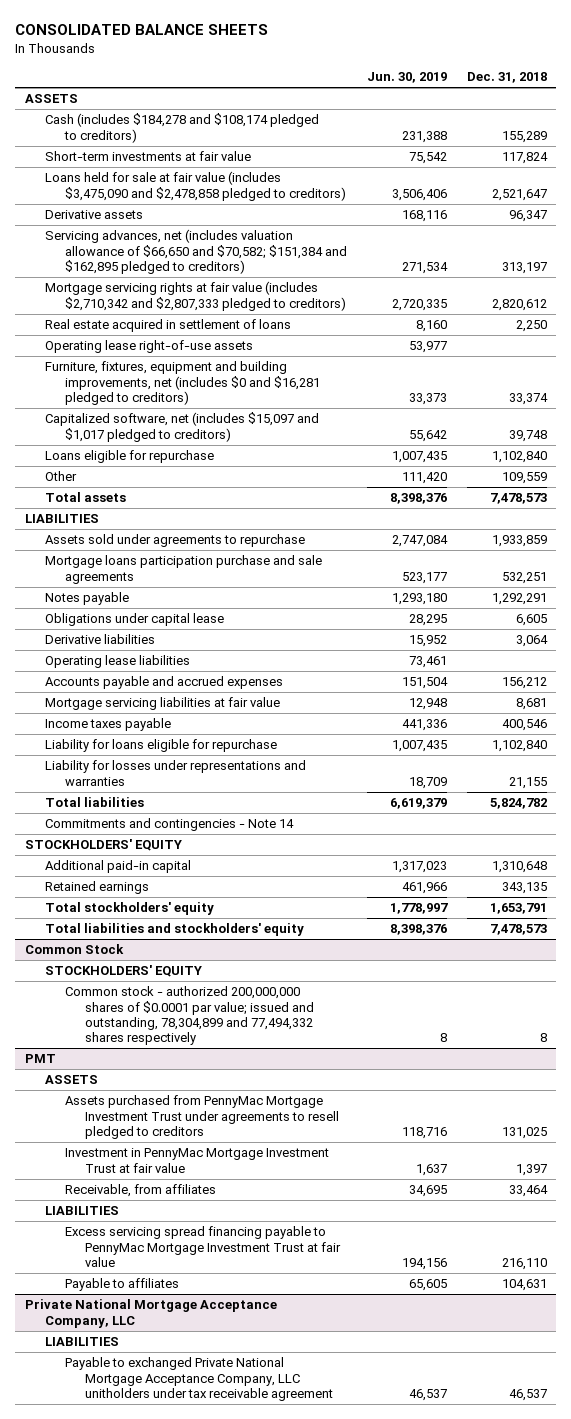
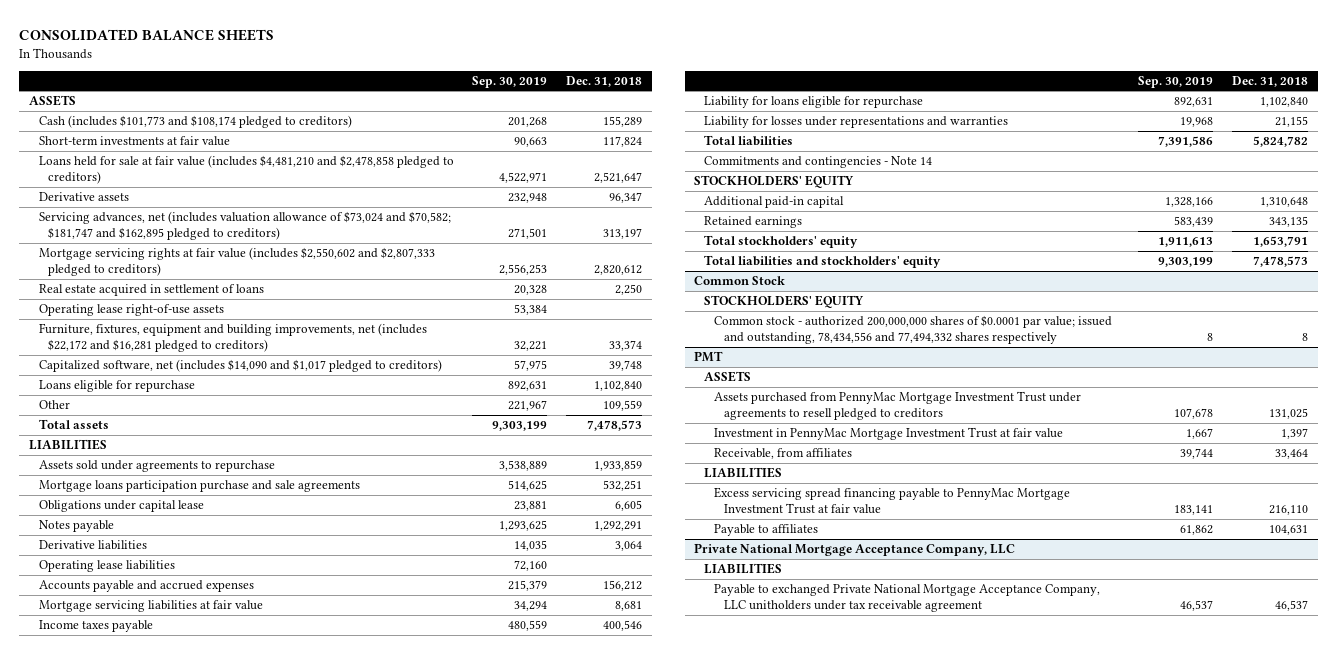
[366,72,447,84] Jun. 30, 2019 -> none
none -> [472,75,548,88] Sep. 30, 2019
[44,113,319,143] Cash (includes $184,278 and $108,174 pledged to creditors) -> [38,115,352,129] Cash (includes $101,773 and $108,174 pledged to creditors)
[44,171,347,201] Loans held for sale at fair value (includes $3,475,090 and $2,478,858 pledged to creditors) -> [38,155,454,185] Loans held for sale at fair value (includes $4,481,210 and $2,478,858 pledged to creditors)
[44,229,348,275] Servicing advances, net (includes valuation allowance of $66,650 and $70,582; $151,384 and $162,895 pledged to creditors) -> [38,211,451,241] Servicing advances, net (includes valuation allowance of $73,024 and $70,582; $181,747 and $162,895 pledged to creditors)
[44,281,347,311] Mortgage servicing rights at fair value (includes $2,710,342 and $2,807,333 pledged to creditors) -> [38,247,435,277] Mortgage servicing rights at fair value (includes $2,550,602 and $2,807,333 pledged to creditors)
[44,361,321,406] Furniture, fixtures, equipment and building improvements, net (includes $0 and $16,281 pledged to creditors) -> [38,323,427,353] Furniture, fixtures, equipment and building improvements, net (includes $22,172 and $16,281 pledged to creditors)
[44,412,319,442] Capitalized software, net (includes $15,097 and $1,017 pledged to creditors) -> [38,359,442,373] Capitalized software, net (includes $14,090 and $1,017 pledged to creditors)
[44,592,129,606] Notes payable -> [38,520,114,533] Notes payable
[65,986,315,1046] Common stock - authorized 200,000,000 shares of $0.0001 par value; issued and outstanding, 78,304,899 and 77,494,332 shares respectively -> [714,315,1113,345] Common stock - authorized 200,000,000 shares of $0.0001 par value; issued and outstanding, 78,434,556 and 77,494,332 shares respectively

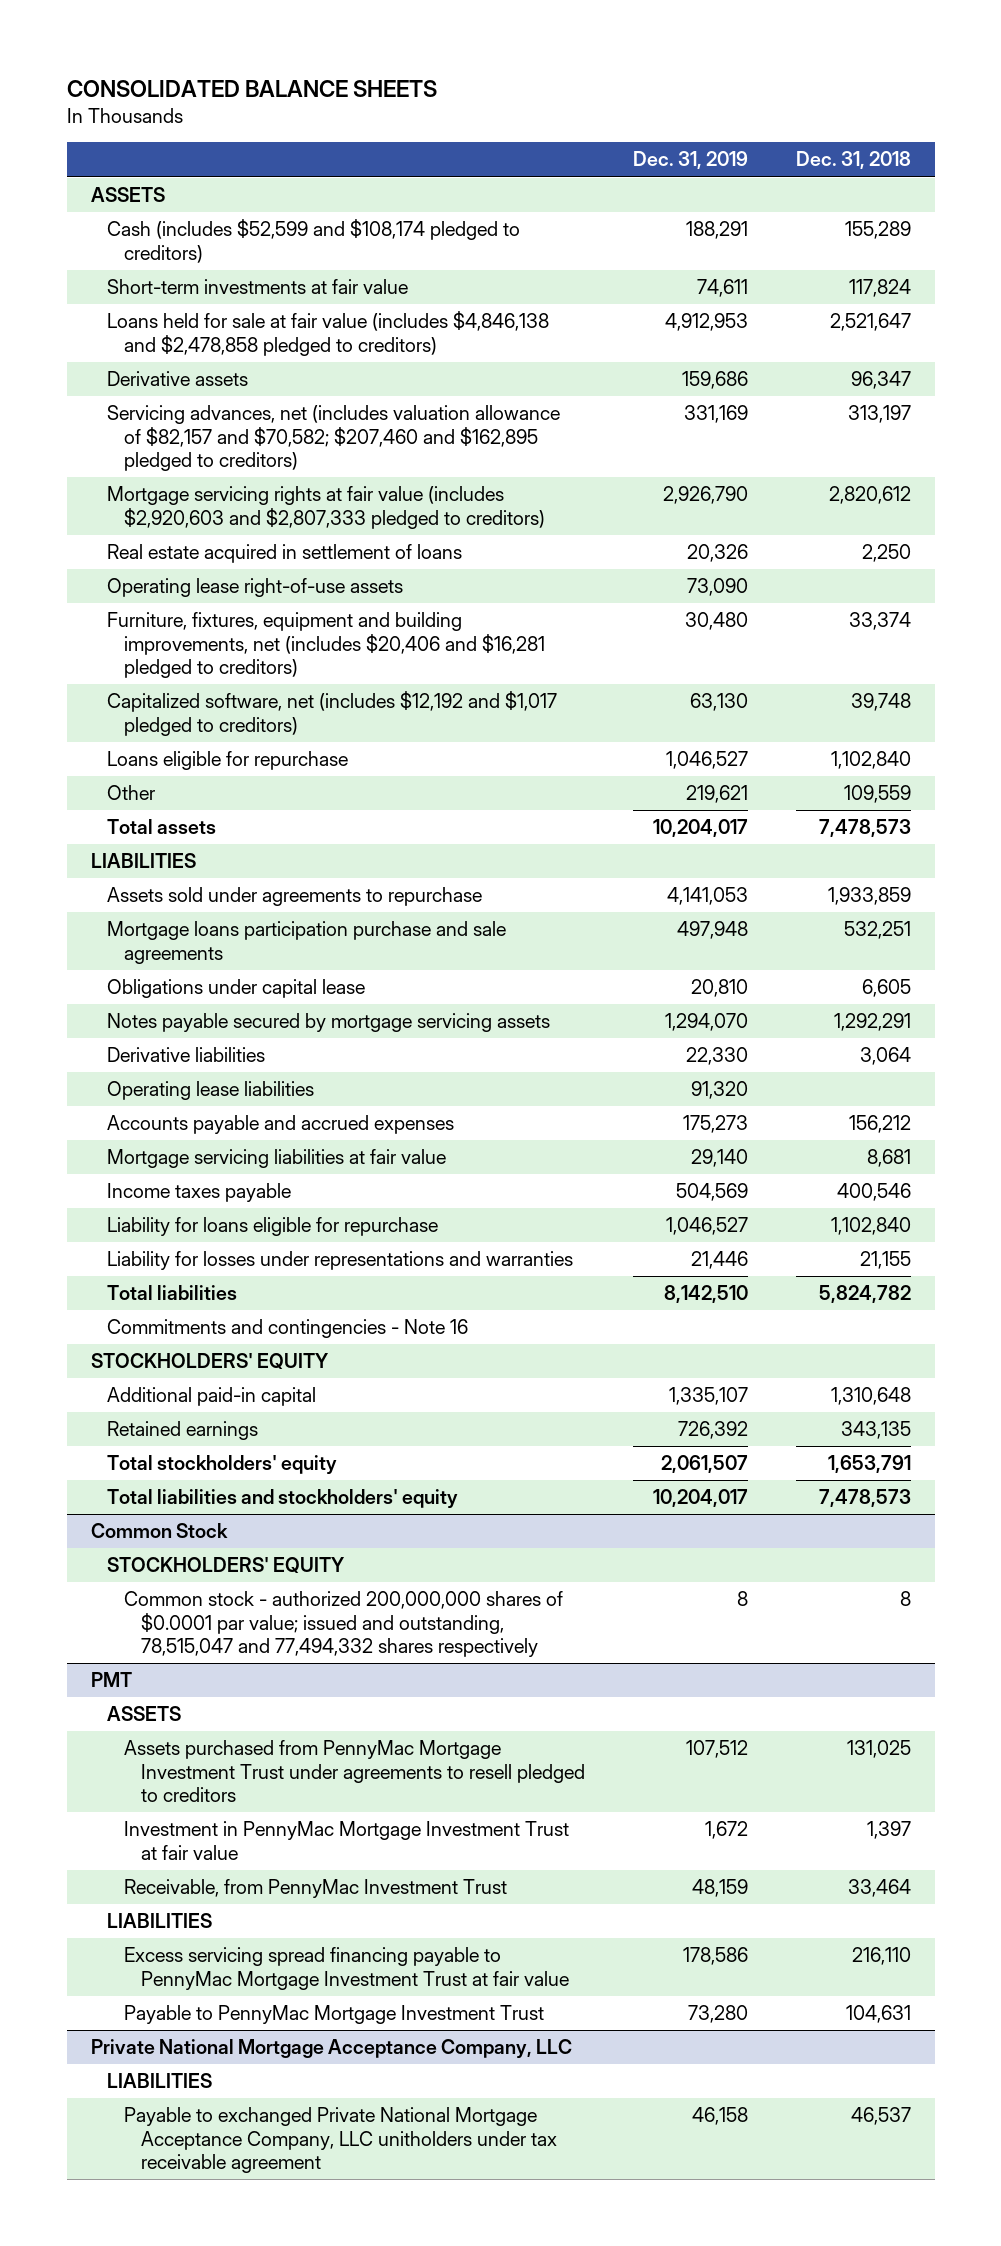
[472,75,548,88] Sep. 30, 2019 -> none
none -> [632,151,748,170] Dec. 31, 2019
[38,115,352,129] Cash (includes $101,773 and $108,174 pledged to creditors) -> [107,219,521,263] Cash (includes $52,599 and $108,174 pledged to creditors)
[38,155,454,185] Loans held for sale at fair value (includes $4,481,210 and $2,478,858 pledged to creditors) -> [107,311,550,356] Loans held for sale at fair value (includes $4,846,138 and $2,478,858 pledged to creditors)
[38,211,451,241] Servicing advances, net (includes valuation allowance of $73,024 and $70,582; $181,747 and $162,895 pledged to creditors) -> [107,405,561,471] Servicing advances, net (includes valuation allowance of $82,157 and $70,582; $207,460 and $162,895 pledged to creditors)
[38,247,435,277] Mortgage servicing rights at fair value (includes $2,550,602 and $2,807,333 pledged to creditors) -> [107,486,545,529] Mortgage servicing rights at fair value (includes $2,920,603 and $2,807,333 pledged to creditors)
[38,323,427,353] Furniture, fixtures, equipment and building improvements, net (includes $22,172 and $16,281 pledged to creditors) -> [107,612,545,678] Furniture, fixtures, equipment and building improvements, net (includes $20,406 and $16,281 pledged to creditors)
[38,359,442,373] Capitalized software, net (includes $14,090 and $1,017 pledged to creditors) -> [107,691,558,736] Capitalized software, net (includes $12,192 and $1,017 pledged to creditors)
[38,520,114,533] Notes payable -> [107,1013,551,1033] Notes payable secured by mortgage servicing assets
[704,156,933,169] Commitments and contingencies - Note 14 -> [107,1319,469,1339] Commitments and contingencies - Note 16
[714,315,1113,345] Common stock - authorized 200,000,000 shares of $0.0001 par value; issued and outstanding, 78,434,556 and 77,494,332 shares respectively -> [123,1591,563,1657] Common stock - authorized 200,000,000 shares of $0.0001 par value; issued and outstanding, 78,515,047 and 77,494,332 shares respectively
[714,448,853,460] Receivable, from affiliates -> [123,1879,507,1899] Receivable, from PennyMac Investment Trust
[714,524,819,537] Payable to affiliates -> [123,2005,544,2025] Payable to PennyMac Mortgage Investment Trust

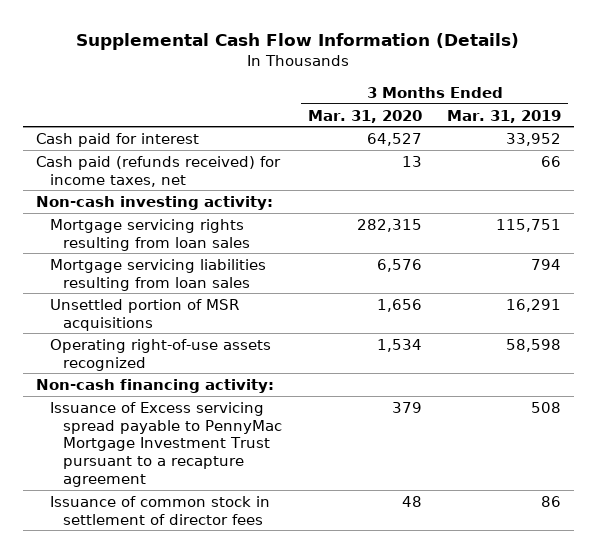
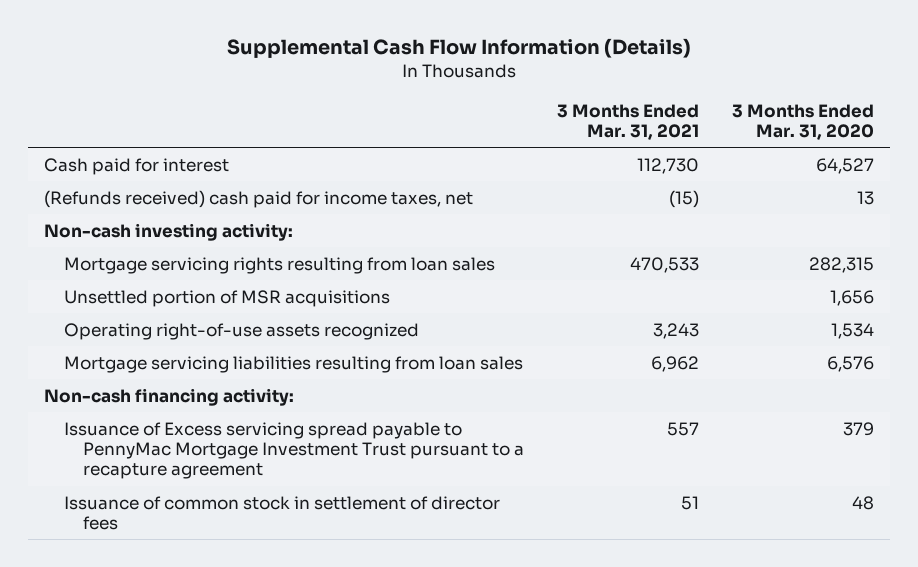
[447,109,562,123] Mar. 31, 2019 -> none
none -> [556,103,699,140] 3 Months Ended Mar. 31, 2021
[35,155,281,187] Cash paid (refunds received) for income taxes, net -> [44,189,474,208] (Refunds received) cash paid for income taxes, net
[49,258,266,291] Mortgage servicing liabilities resulting from loan sales -> [63,355,523,373] Mortgage servicing liabilities resulting from loan sales

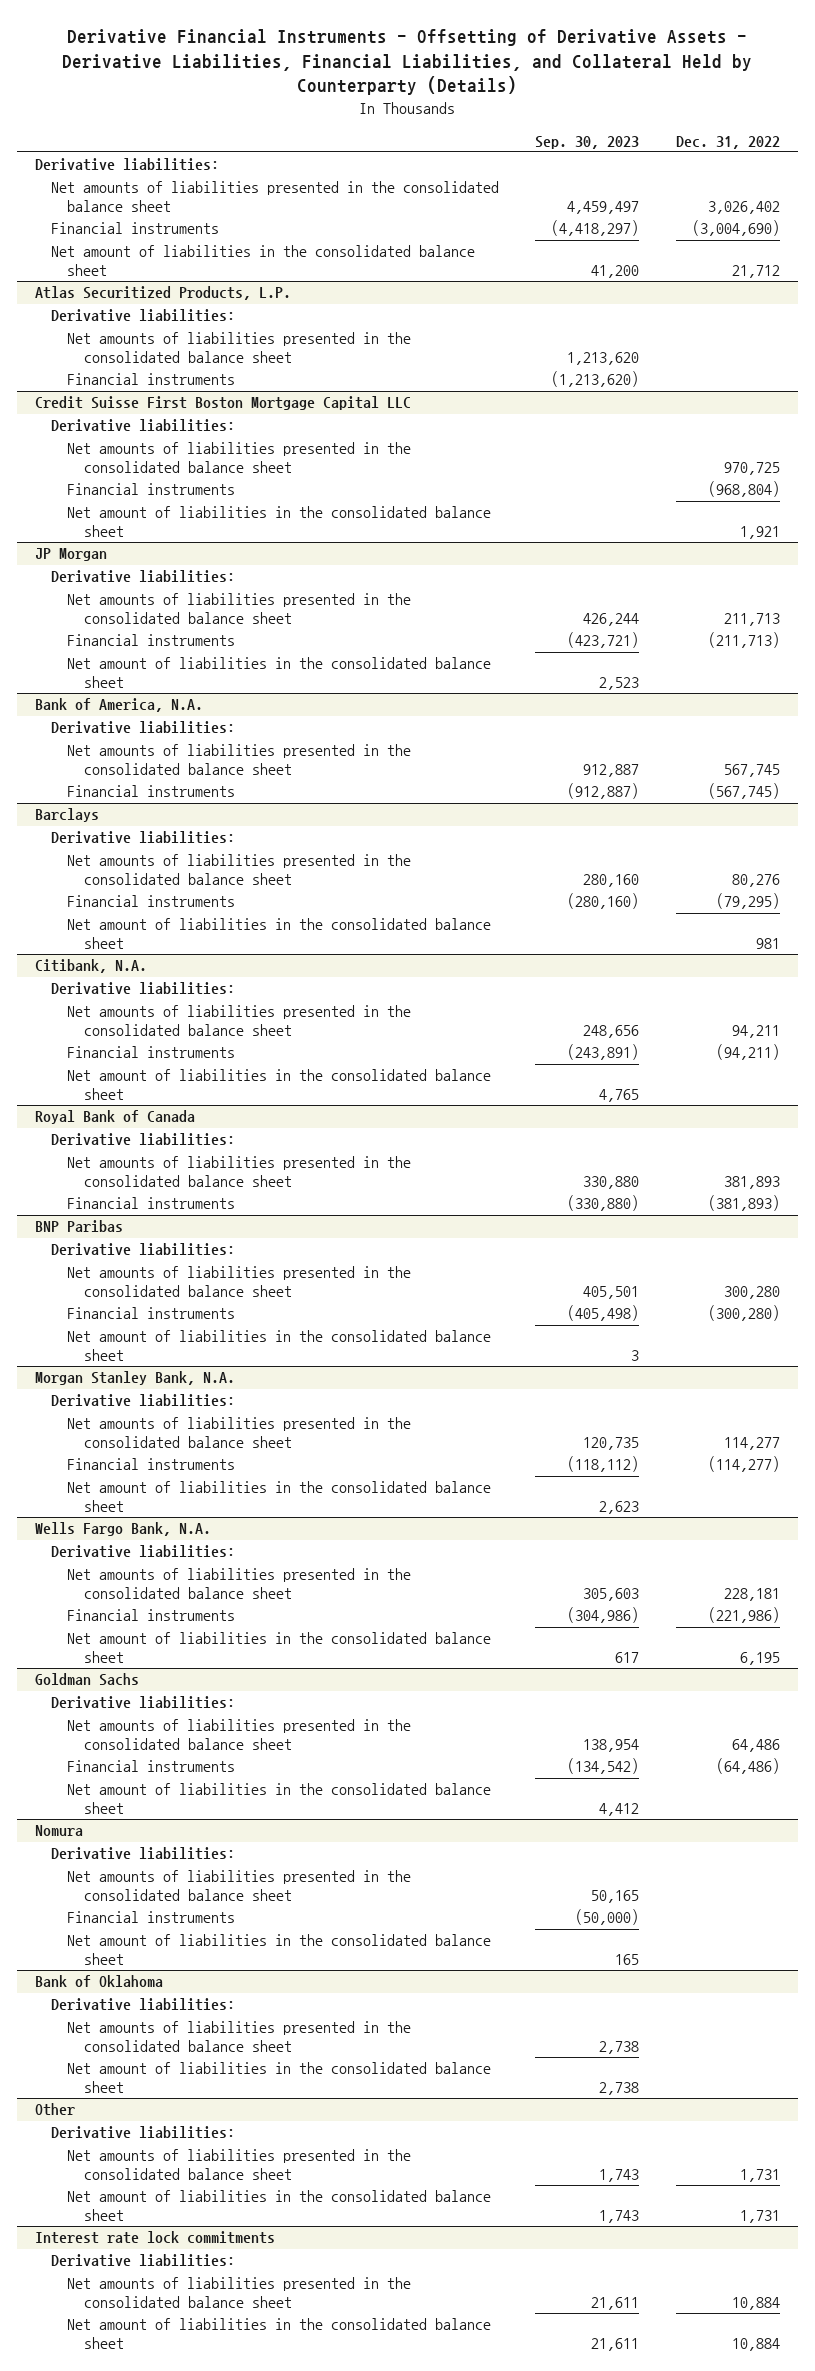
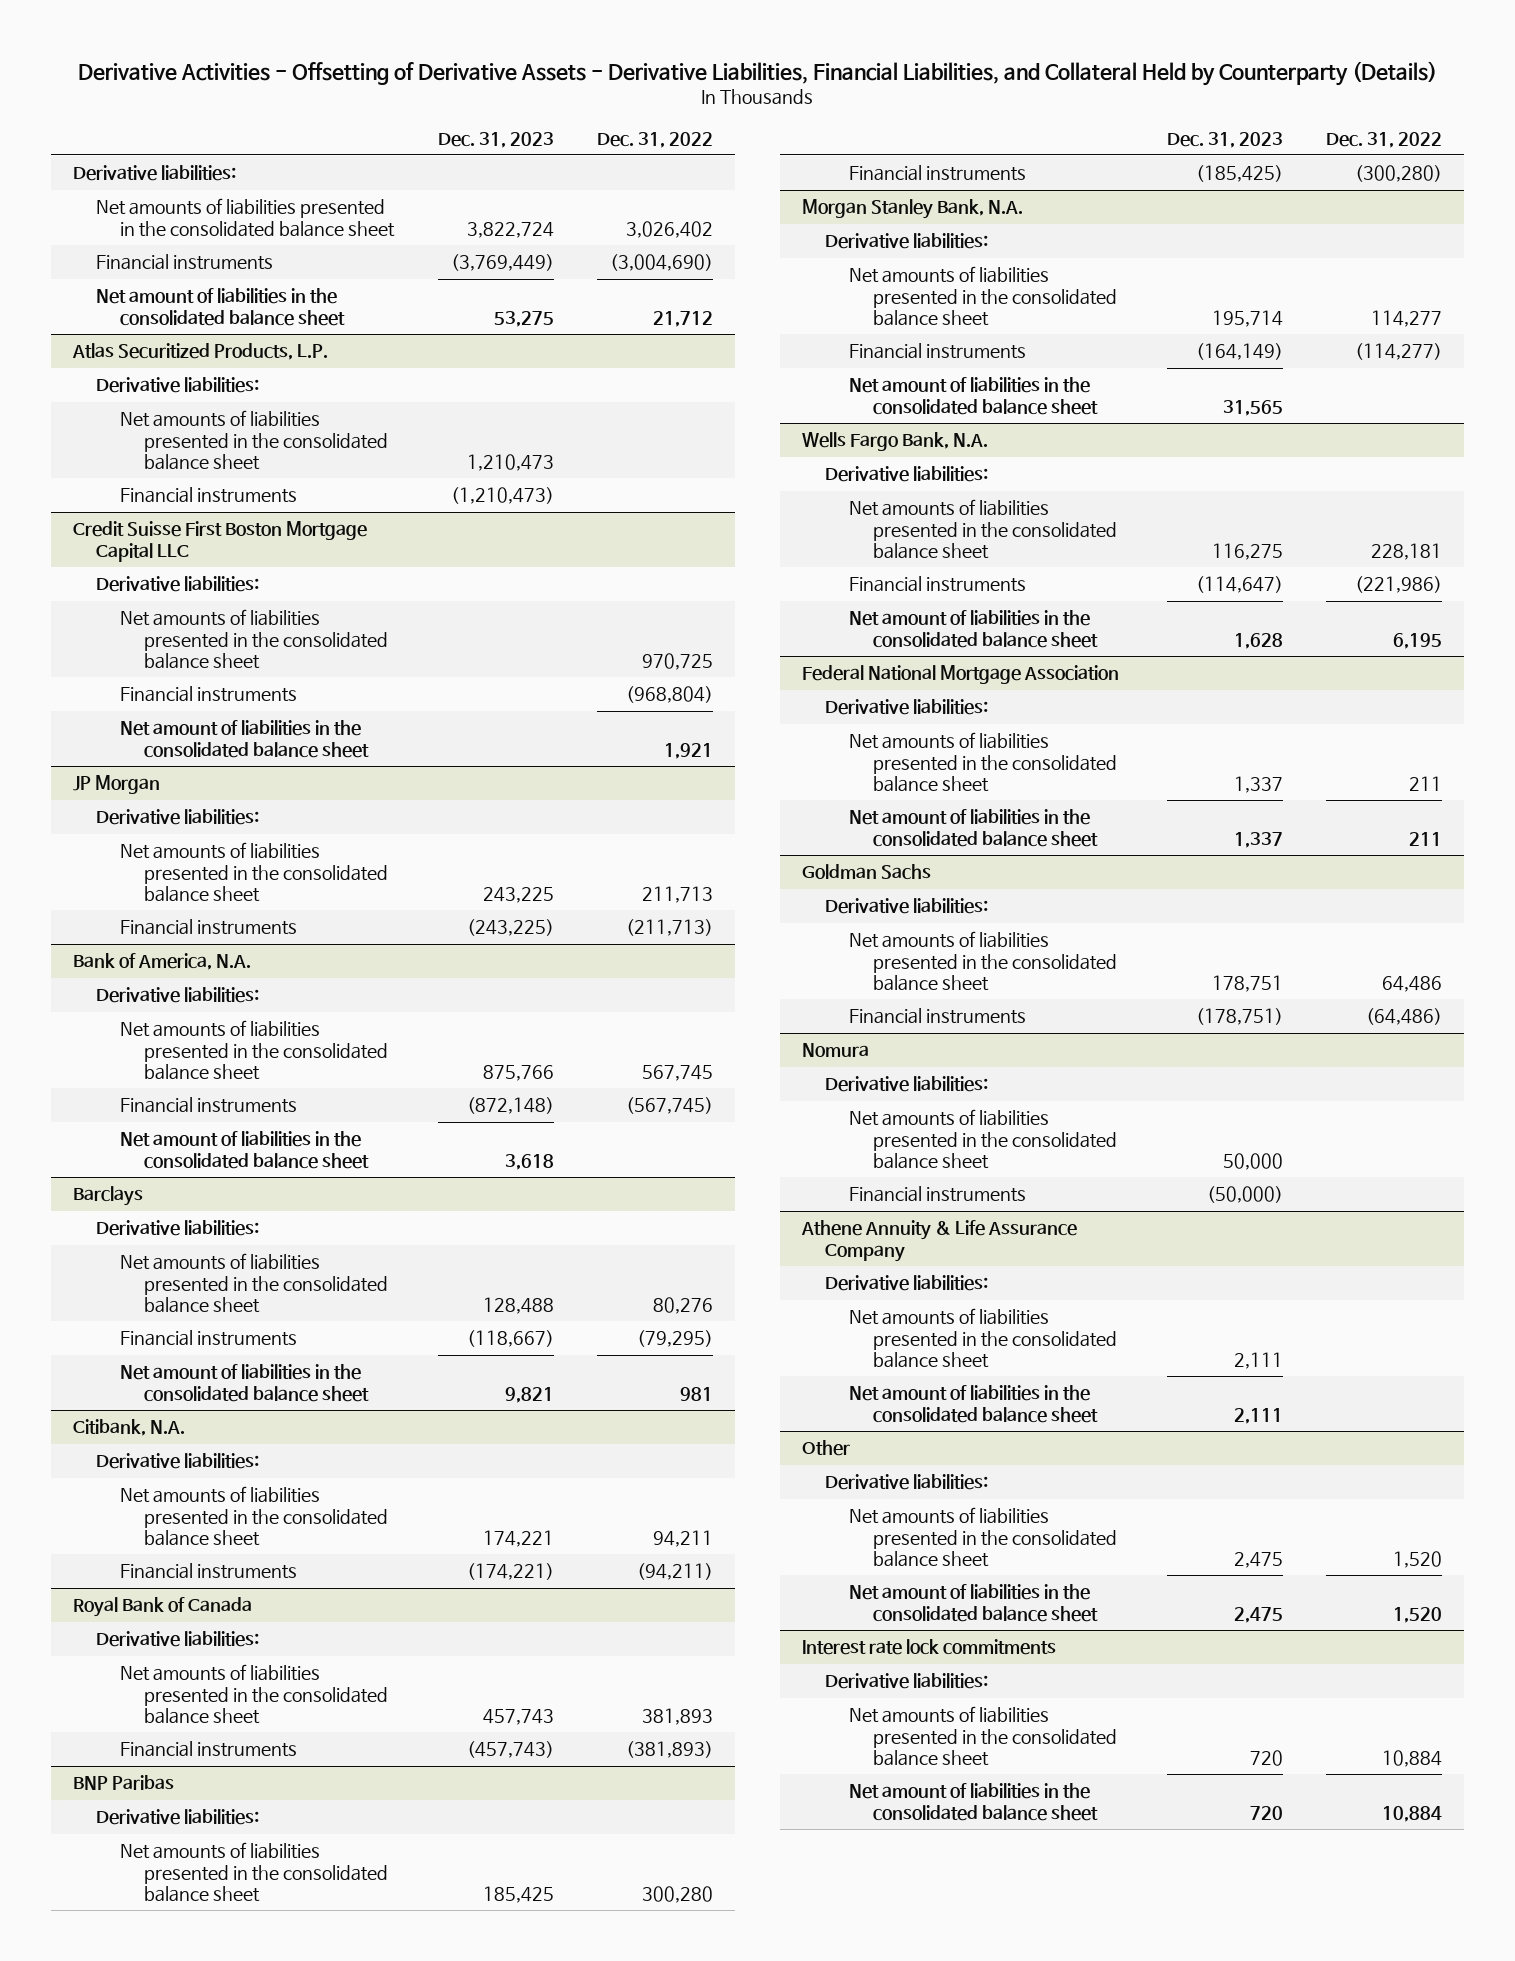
[62,28,753,96] Derivative Financial Instruments - Offsetting of Derivative Assets - Derivative Liabilities, Financial Liabilities, and Collateral Held by Counterparty (Details) -> [78,60,1438,86] Derivative Activities - Offsetting of Derivative Assets - Derivative Liabilities, Financial Liabilities, and Collateral Held by Counterparty (Details)
[535,135,640,149] Sep. 30, 2023 -> none
none -> [437,131,554,148] Dec. 31, 2023
[67,657,492,689] Net amount of liabilities in the consolidated balance sheet -> none
none -> [120,1131,369,1169] Net amount of liabilities in the consolidated balance sheet
[67,1069,492,1101] Net amount of liabilities in the consolidated balance sheet -> none
[67,1330,492,1362] Net amount of liabilities in the consolidated balance sheet -> none
none -> [801,665,1119,685] Federal National Mortgage Association
none -> [825,699,989,716] Derivative liabilities:
none -> [849,732,1118,792] Net amounts of liabilities presented in the consolidated balance sheet
none -> [849,809,1099,847] Net amount of liabilities in the consolidated balance sheet
[67,1783,492,1815] Net amount of liabilities in the consolidated balance sheet -> none
[67,1934,492,1966] Net amount of liabilities in the consolidated balance sheet -> none
[34,1975,163,1988] Bank of Oklahoma -> none
none -> [800,1220,1077,1262] Athene Annuity & Life Assurance Company
[739,2169,780,2183] 1,731 -> [1393,1550,1443,1568] 1,520
[739,2210,780,2224] 1,731 -> [1393,1606,1443,1623] 1,520

